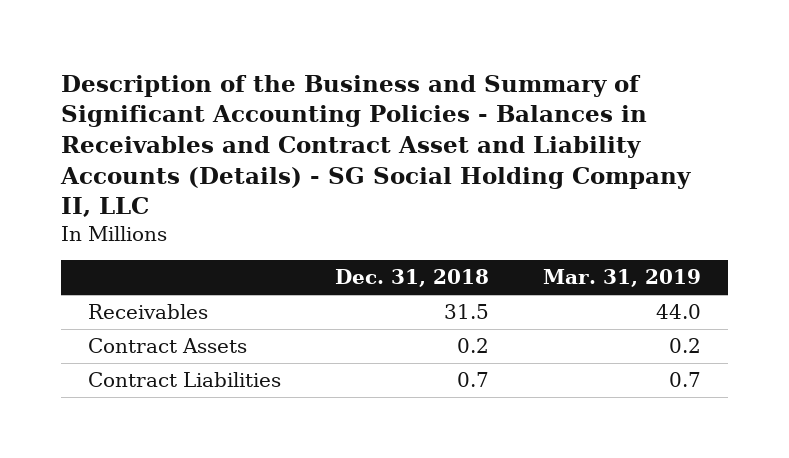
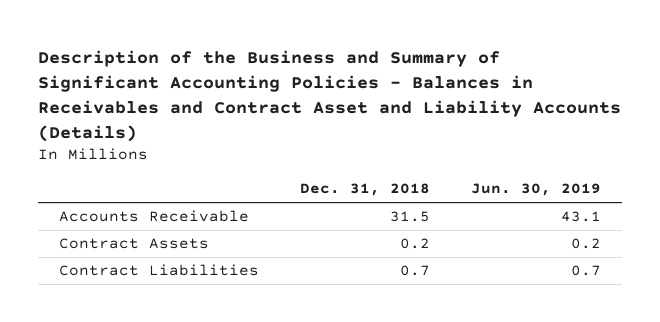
[60,74,692,218] Description of the Business and Summary of Significant Accounting Policies - Balances in Receivables and Contract Asset and Liability Accounts (Details) - SG Social Holding Company II, LLC -> [38,50,622,142] Description of the Business and Summary of Significant Accounting Policies - Balances in Receivables and Contract Asset and Liability Accounts (Details)
[543,269,702,288] Mar. 31, 2019 -> none
none -> [471,183,602,197] Jun. 30, 2019
[88,304,209,320] Receivables -> [58,210,249,223] Accounts Receivable

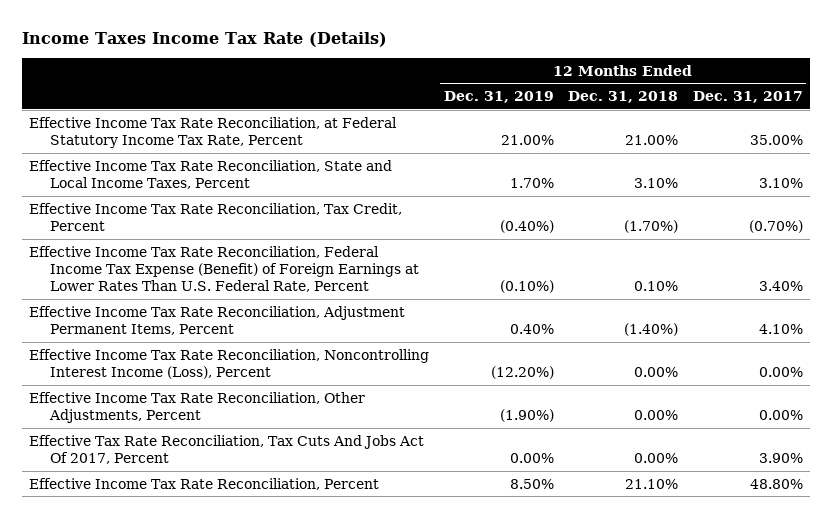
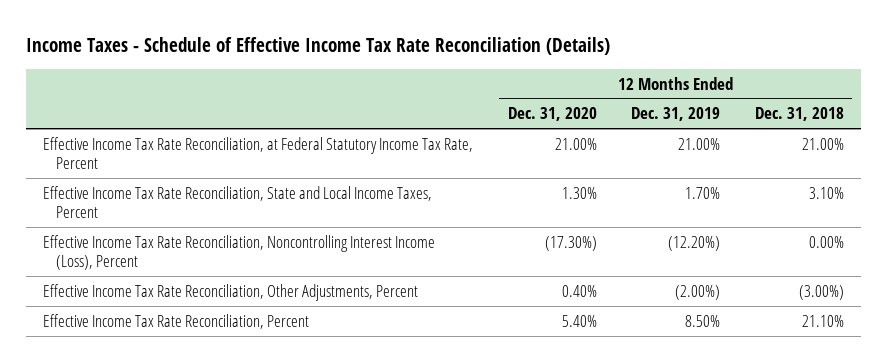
[21,31,387,47] Income Taxes Income Tax Rate (Details) -> [26,37,611,56] Income Taxes - Schedule of Effective Income Tax Rate Reconciliation (Details)
[692,91,803,104] Dec. 31, 2017 -> none
none -> [507,107,597,122] Dec. 31, 2020
[29,202,403,231] Effective Income Tax Rate Reconciliation, Tax Credit, Percent -> none
[29,245,419,293] Effective Income Tax Rate Reconciliation, Federal Income Tax Expense (Benefit) of Foreign Earnings at Lower Rates Than U.S. Federal Rate, Percent -> none
[29,305,406,335] Effective Income Tax Rate Reconciliation, Adjustment Permanent Items, Percent -> none
[29,434,425,464] Effective Tax Rate Reconciliation, Tax Cuts And Jobs Act Of 2017, Percent -> none
[499,408,554,422] (1.90%) -> [675,284,721,300] (2.00%)
[634,409,679,420] 0.00% -> [798,284,844,300] (3.00%)

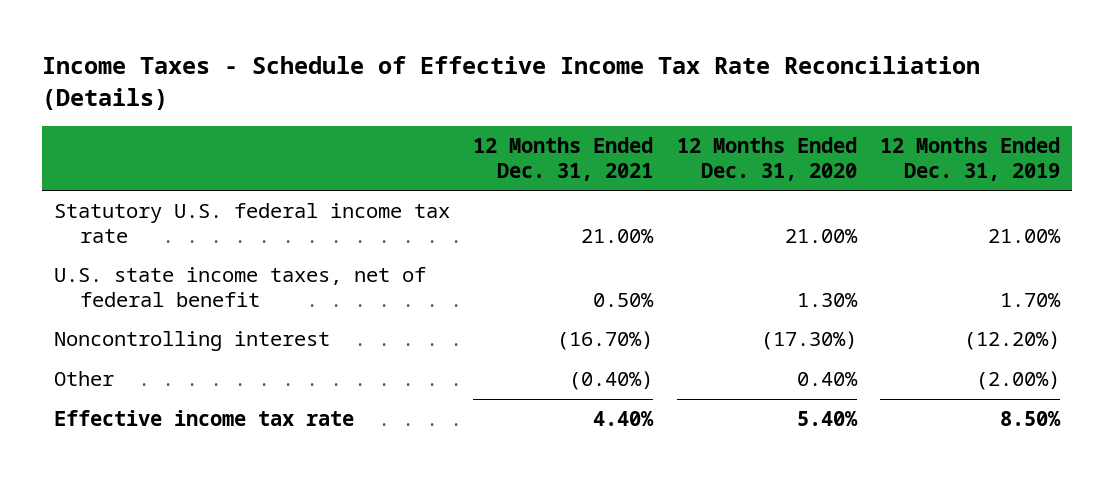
[754,107,844,122] Dec. 31, 2018 -> none
none -> [473,137,654,181] 12 Months Ended Dec. 31, 2021
[43,136,474,170] Effective Income Tax Rate Reconciliation, at Federal Statutory Income Tax Rate, Percent -> [53,203,450,243] Statutory U.S. federal income tax rate
[43,185,433,219] Effective Income Tax Rate Reconciliation, State and Local Income Taxes, Percent -> [53,267,426,307] U.S. state income taxes, net of federal benefit
[43,234,436,271] Effective Income Tax Rate Reconciliation, Noncontrolling Interest Income (Loss), Percent -> [53,331,330,352] Noncontrolling interest
[43,283,419,301] Effective Income Tax Rate Reconciliation, Other Adjustments, Percent -> [53,371,114,387] Other
[43,313,310,329] Effective Income Tax Rate Reconciliation, Percent -> [53,410,354,427] Effective income tax rate

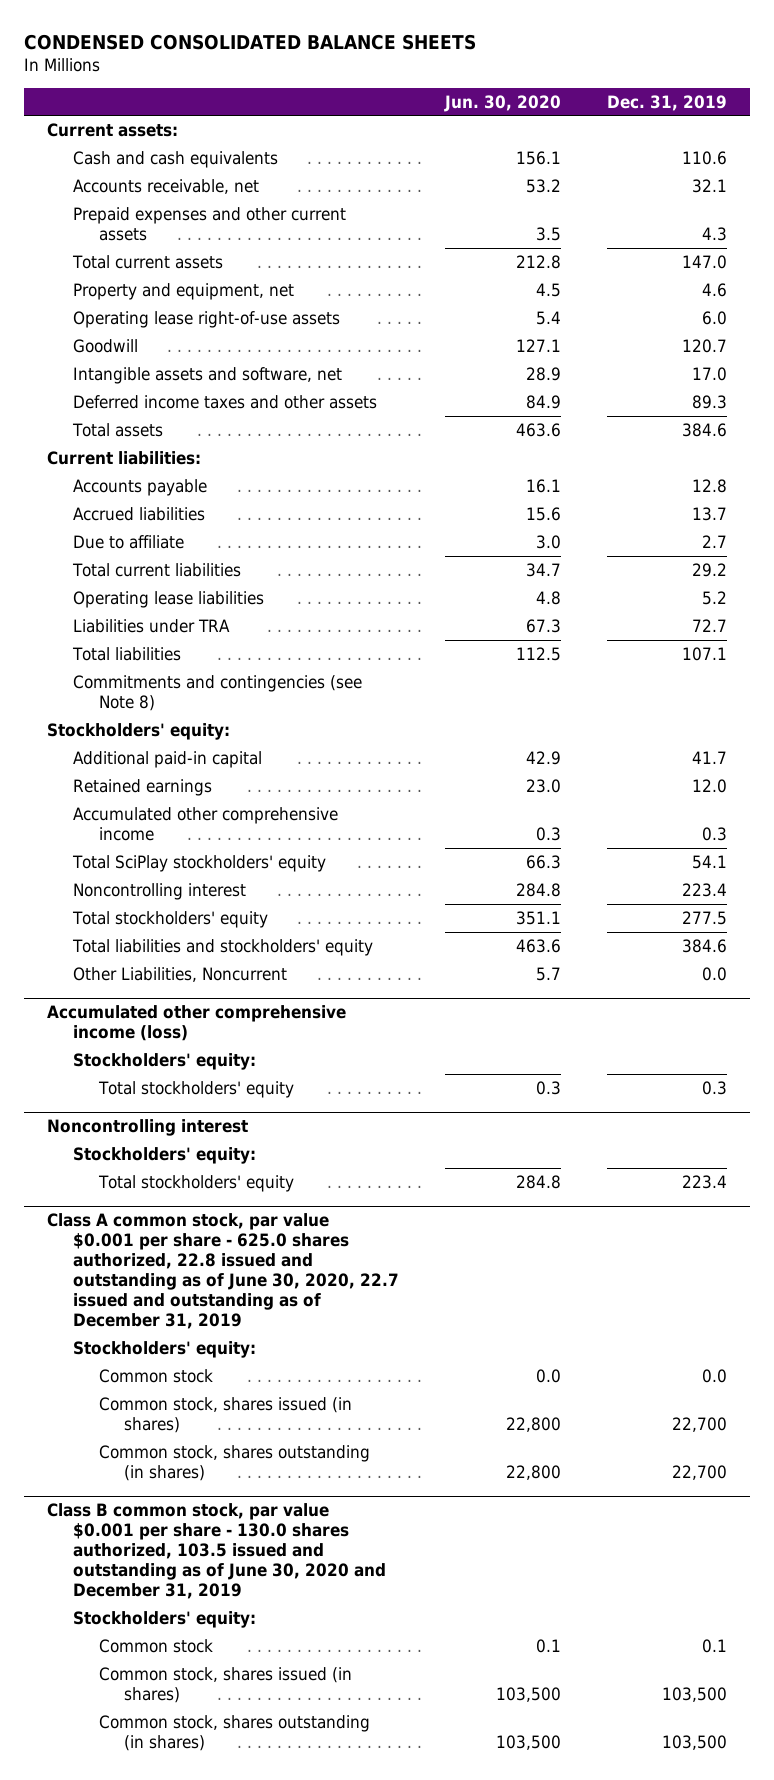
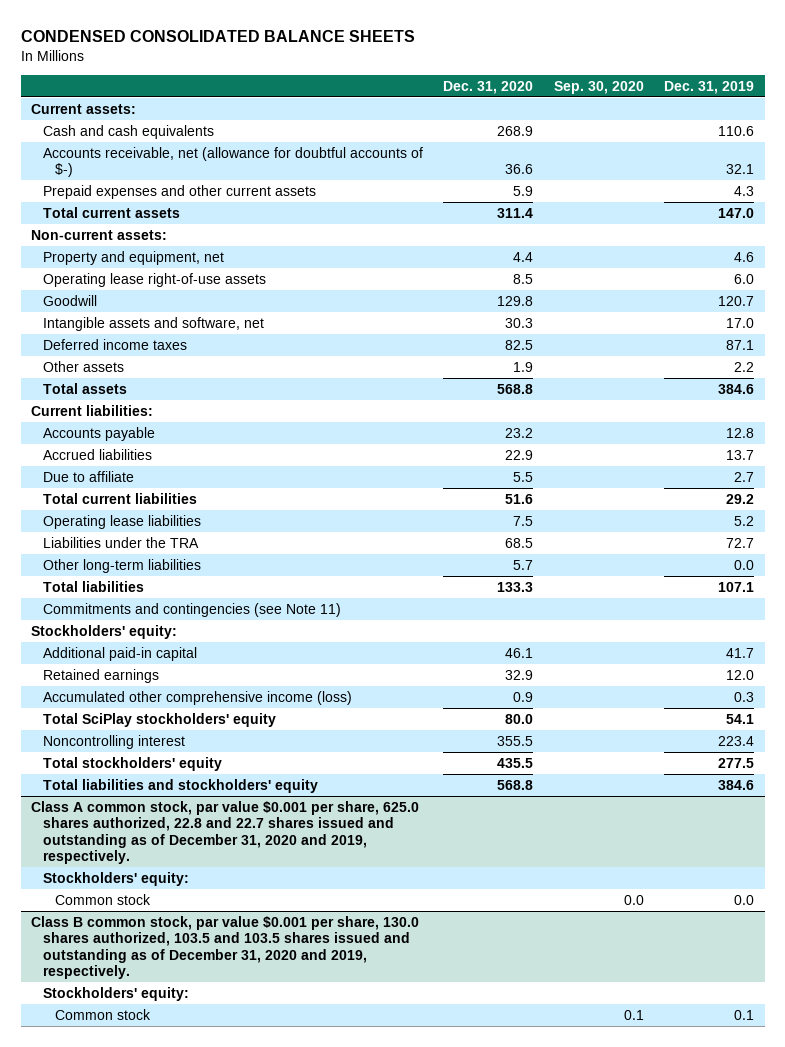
[443,94,561,112] Jun. 30, 2020 -> none
none -> [443,80,534,94] Dec. 31, 2020
none -> [553,80,644,94] Sep. 30, 2020
[72,178,259,194] Accounts receivable, net -> [42,146,423,178] Accounts receivable, net (allowance for doubtful accounts of $-)
none -> [30,229,167,240] Non-current assets:
[72,394,377,409] Deferred income taxes and other assets -> [42,338,187,350] Deferred income taxes
[691,394,727,409] 89.3 -> [726,339,755,350] 87.1
none -> [42,360,124,372] Other assets
[72,618,230,633] Liabilities under TRA -> [42,536,199,548] Liabilities under the TRA
none -> [42,558,201,573] Other long-term liabilities
[72,674,362,711] Commitments and contingencies (see Note 8) -> [42,602,341,617] Commitments and contingencies (see Note 11)
[72,806,338,841] Accumulated other comprehensive income -> [42,690,352,705] Accumulated other comprehensive income (loss)
[72,966,287,982] Other Liabilities, Noncurrent -> none
[46,1004,346,1041] Accumulated other comprehensive income (loss) -> none
[72,1052,256,1070] Stockholders' equity: -> none
[97,1080,294,1098] Total stockholders' equity -> none
[46,1118,248,1136] Noncontrolling interest -> none
[72,1146,256,1164] Stockholders' equity: -> none
[97,1174,294,1192] Total stockholders' equity -> none
[46,1212,399,1330] Class A common stock, par value $0.001 per share - 625.0 shares authorized, 22.8 issued and outstanding as of June 30, 2020, 22.7 issued and outstanding as of December 31, 2019 -> [30,800,419,865] Class A common stock, par value $0.001 per share, 625.0 shares authorized, 22.8 and 22.7 shares issued and outstanding as of December 31, 2020 and 2019, respectively.
[98,1396,352,1433] Common stock, shares issued (in shares) -> none
[98,1444,370,1481] Common stock, shares outstanding (in shares) -> none
[46,1502,386,1600] Class B common stock, par value $0.001 per share - 130.0 shares authorized, 103.5 issued and outstanding as of June 30, 2020 and December 31, 2019 -> [30,915,419,980] Class B common stock, par value $0.001 per share, 130.0 shares authorized, 103.5 and 103.5 shares issued and outstanding as of December 31, 2020 and 2019, respectively.
[98,1666,352,1703] Common stock, shares issued (in shares) -> none
[98,1714,370,1751] Common stock, shares outstanding (in shares) -> none

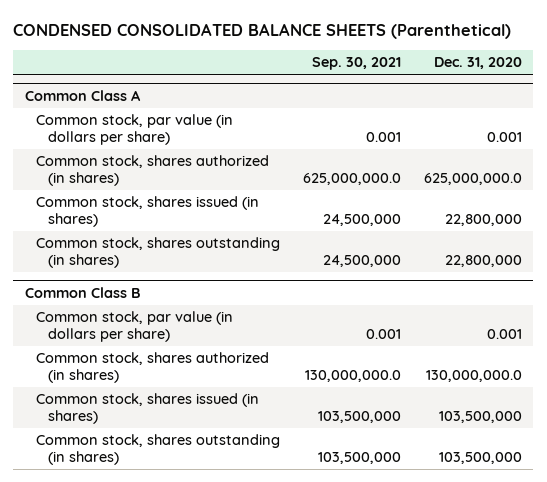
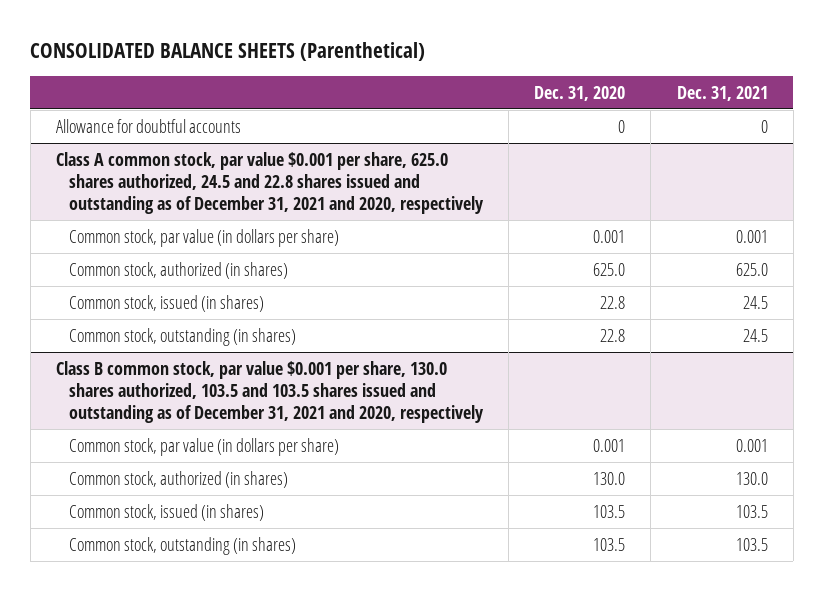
[13,22,512,39] CONDENSED CONSOLIDATED BALANCE SHEETS (Parenthetical) -> [30,42,426,62] CONSOLIDATED BALANCE SHEETS (Parenthetical)
[312,57,402,71] Sep. 30, 2021 -> none
none -> [676,85,768,101] Dec. 31, 2021
none -> [55,118,241,133] Allowance for doubtful accounts
[24,89,141,101] Common Class A -> [55,151,485,214] Class A common stock, par value $0.001 per share, 625.0 shares authorized, 24.5 and 22.8 shares issued and outstanding as of December 31, 2021 and 2020, respectively
[36,155,270,187] Common stock, shares authorized (in shares) -> [69,261,289,279] Common stock, authorized (in shares)
[424,173,523,186] 625,000,000.0 -> [593,262,626,276] 625.0
[36,196,260,228] Common stock, shares issued (in shares) -> [69,294,265,312] Common stock, issued (in shares)
[445,214,523,227] 22,800,000 -> [600,295,626,309] 22.8
[36,237,281,269] Common stock, shares outstanding (in shares) -> [69,327,297,346] Common stock, outstanding (in shares)
[445,255,523,268] 22,800,000 -> [600,328,626,342] 22.8
[24,286,141,298] Common Class B -> [55,360,485,423] Class B common stock, par value $0.001 per share, 130.0 shares authorized, 103.5 and 103.5 shares issued and outstanding as of December 31, 2021 and 2020, respectively
[36,352,270,384] Common stock, shares authorized (in shares) -> [69,470,289,488] Common stock, authorized (in shares)
[426,370,523,383] 130,000,000.0 -> [593,471,626,485] 130.0
[36,393,260,425] Common stock, shares issued (in shares) -> [69,503,265,521] Common stock, issued (in shares)
[439,411,523,424] 103,500,000 -> [593,504,626,518] 103.5
[36,434,281,466] Common stock, shares outstanding (in shares) -> [69,536,297,555] Common stock, outstanding (in shares)
[439,452,523,465] 103,500,000 -> [593,537,626,551] 103.5

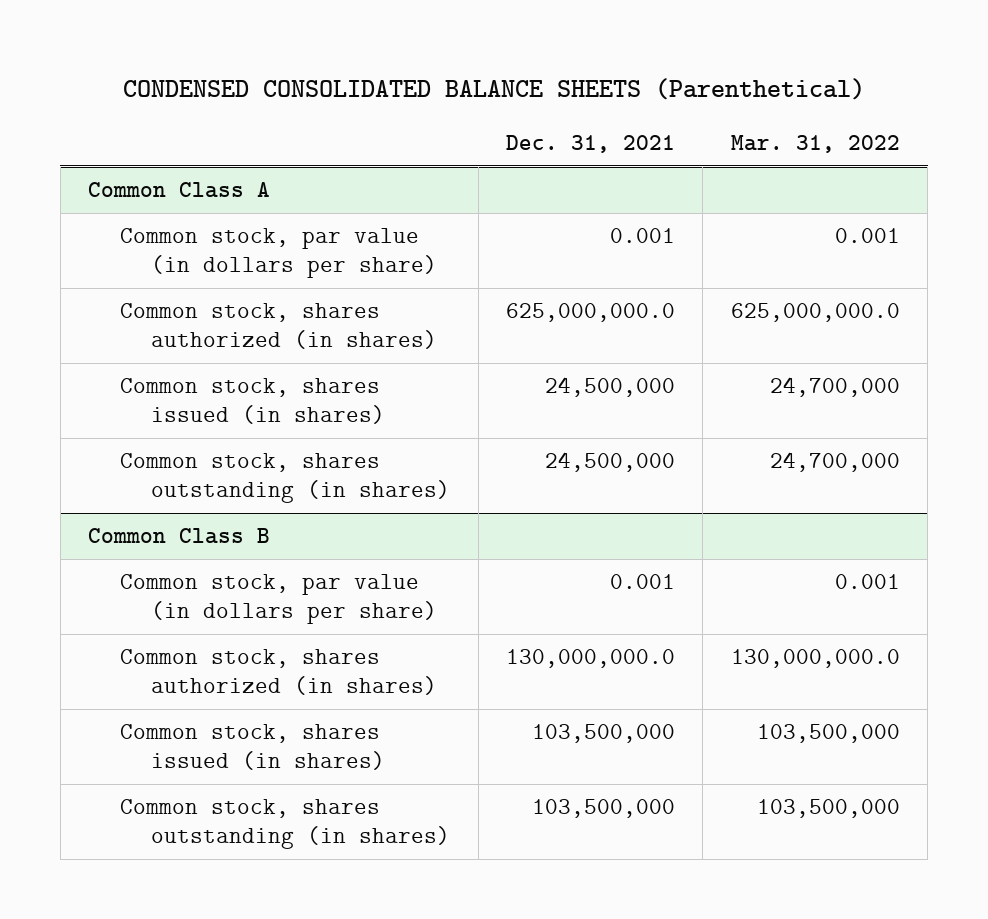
[30,42,426,62] CONSOLIDATED BALANCE SHEETS (Parenthetical) -> [122,77,865,100] CONDENSED CONSOLIDATED BALANCE SHEETS (Parenthetical)
[534,85,626,101] Dec. 31, 2020 -> none
none -> [730,134,900,153] Mar. 31, 2022
[55,118,241,133] Allowance for doubtful accounts -> none
[55,151,485,214] Class A common stock, par value $0.001 per share, 625.0 shares authorized, 24.5 and 22.8 shares issued and outstanding as of December 31, 2021 and 2020, respectively -> [88,181,271,198] Common Class A
[69,261,289,279] Common stock, authorized (in shares) -> [119,302,438,350] Common stock, shares authorized (in shares)
[735,262,768,276] 625.0 -> [505,302,675,322] 625,000,000.0
[69,294,265,312] Common stock, issued (in shares) -> [119,377,386,425] Common stock, shares issued (in shares)
[742,295,768,309] 24.5 -> [544,376,675,397] 24,500,000
[69,327,297,346] Common stock, outstanding (in shares) -> [119,452,451,504] Common stock, shares outstanding (in shares)
[742,328,768,342] 24.5 -> [544,451,675,472] 24,500,000
[55,360,485,423] Class B common stock, par value $0.001 per share, 130.0 shares authorized, 103.5 and 103.5 shares issued and outstanding as of December 31, 2021 and 2020, respectively -> [88,527,271,544] Common Class B
[69,470,289,488] Common stock, authorized (in shares) -> [119,648,438,696] Common stock, shares authorized (in shares)
[735,471,768,485] 130.0 -> [505,648,675,668] 130,000,000.0
[69,503,265,521] Common stock, issued (in shares) -> [119,723,386,771] Common stock, shares issued (in shares)
[735,504,768,518] 103.5 -> [531,723,675,743] 103,500,000
[69,536,297,555] Common stock, outstanding (in shares) -> [119,798,451,850] Common stock, shares outstanding (in shares)
[735,537,768,551] 103.5 -> [531,798,675,818] 103,500,000

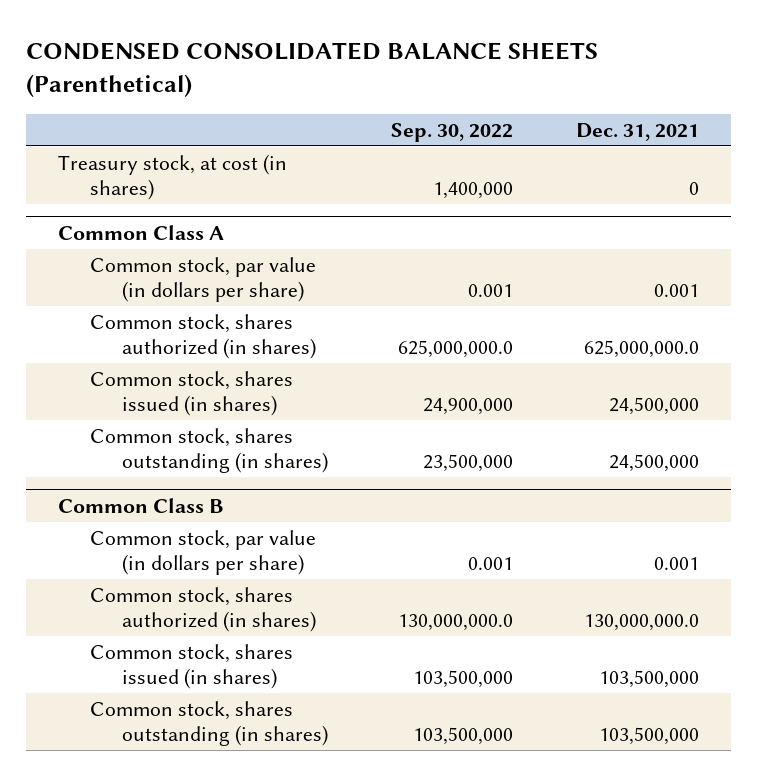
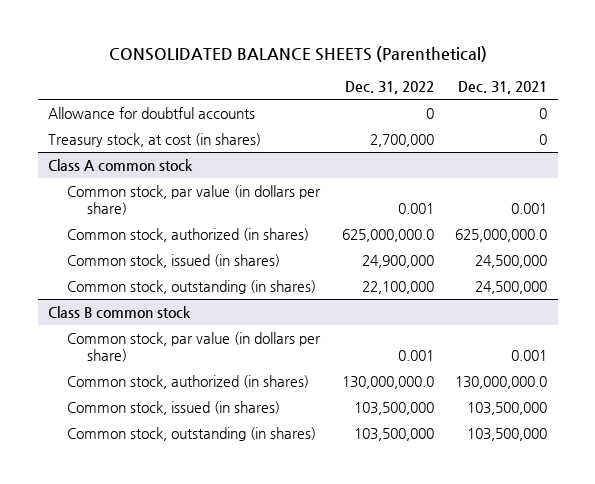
[26,42,599,98] CONDENSED CONSOLIDATED BALANCE SHEETS (Parenthetical) -> [108,45,487,62] CONSOLIDATED BALANCE SHEETS (Parenthetical)
[391,122,514,142] Sep. 30, 2022 -> none
none -> [344,80,434,94] Dec. 31, 2022
none -> [48,107,256,120] Allowance for doubtful accounts
[57,224,224,240] Common Class A -> [48,159,194,172] Class A common stock
[89,313,316,360] Common stock, shares authorized (in shares) -> [67,228,310,243] Common stock, authorized (in shares)
[89,370,293,417] Common stock, shares issued (in shares) -> [67,254,281,269] Common stock, issued (in shares)
[89,427,328,474] Common stock, shares outstanding (in shares) -> [67,280,317,295] Common stock, outstanding (in shares)
[57,497,224,513] Common Class B -> [48,306,192,319] Class B common stock
[89,586,316,633] Common stock, shares authorized (in shares) -> [67,375,310,390] Common stock, authorized (in shares)
[89,643,293,690] Common stock, shares issued (in shares) -> [67,401,281,416] Common stock, issued (in shares)
[89,700,328,747] Common stock, shares outstanding (in shares) -> [67,427,317,442] Common stock, outstanding (in shares)

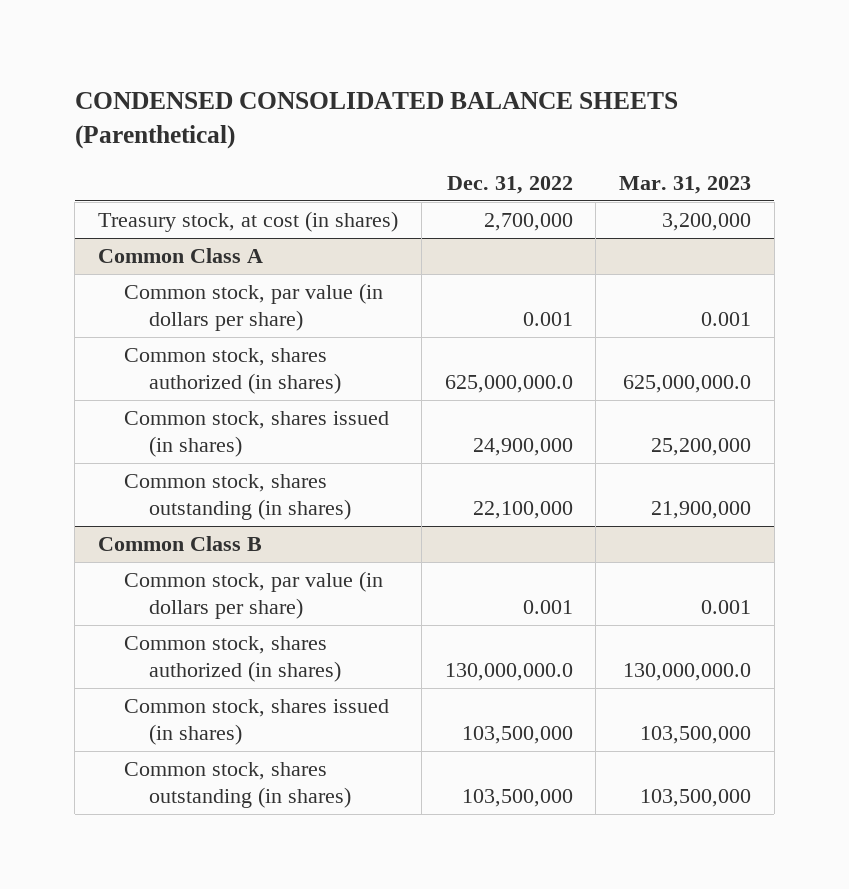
[108,45,487,62] CONSOLIDATED BALANCE SHEETS (Parenthetical) -> [74,91,678,150] CONDENSED CONSOLIDATED BALANCE SHEETS (Parenthetical)
[458,80,548,94] Dec. 31, 2021 -> none
none -> [619,175,752,194] Mar. 31, 2023
[48,107,256,120] Allowance for doubtful accounts -> none
[48,159,194,172] Class A common stock -> [97,247,263,263] Common Class A
[67,228,310,243] Common stock, authorized (in shares) -> [123,347,342,395] Common stock, shares authorized (in shares)
[67,254,281,269] Common stock, issued (in shares) -> [123,410,389,458] Common stock, shares issued (in shares)
[67,280,317,295] Common stock, outstanding (in shares) -> [123,473,352,521] Common stock, shares outstanding (in shares)
[48,306,192,319] Class B common stock -> [97,535,262,551] Common Class B
[67,375,310,390] Common stock, authorized (in shares) -> [123,635,342,683] Common stock, shares authorized (in shares)
[67,401,281,416] Common stock, issued (in shares) -> [123,698,389,746] Common stock, shares issued (in shares)
[67,427,317,442] Common stock, outstanding (in shares) -> [123,761,352,809] Common stock, shares outstanding (in shares)

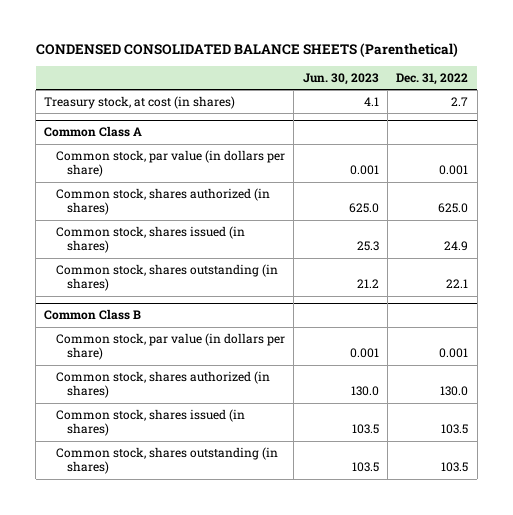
[619,175,752,194] Mar. 31, 2023 -> none
none -> [302,72,379,85] Jun. 30, 2023
[483,212,573,231] 2,700,000 -> [451,97,469,107] 2.7
[444,375,573,394] 625,000,000.0 -> [438,203,469,214] 625.0
[472,438,573,457] 24,900,000 -> [444,241,469,252] 24.9
[472,501,573,520] 22,100,000 -> [446,279,469,289] 22.1
[444,663,573,682] 130,000,000.0 -> [440,386,469,397] 130.0
[461,726,573,745] 103,500,000 -> [441,424,469,435] 103.5
[461,789,573,808] 103,500,000 -> [441,462,469,473] 103.5

